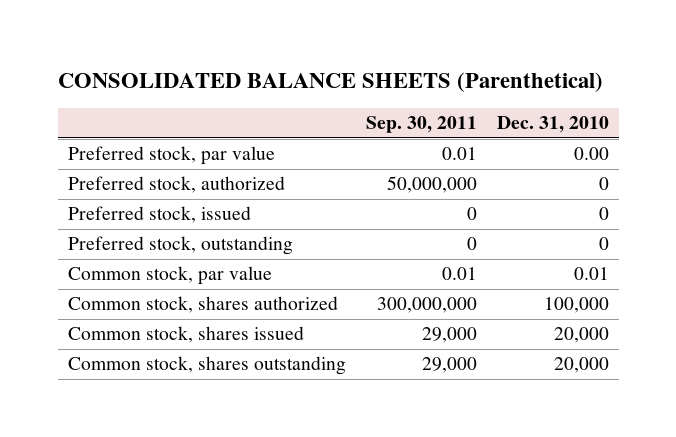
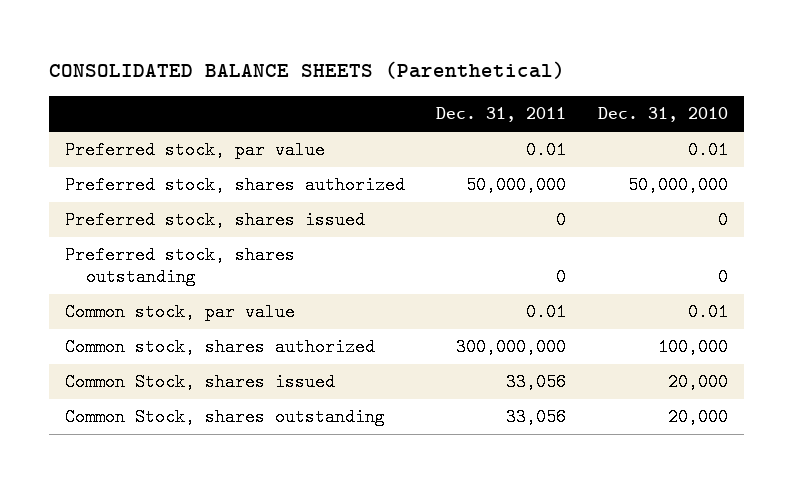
[365,116,477,134] Sep. 30, 2011 -> none
none -> [436,107,567,123] Dec. 31, 2011
[573,147,609,161] 0.00 -> [687,141,728,160] 0.01
[67,176,285,194] Preferred stock, authorized -> [64,176,405,195] Preferred stock, shares authorized
[598,177,609,191] 0 -> [627,176,728,195] 50,000,000
[67,206,251,224] Preferred stock, issued -> [64,211,365,230] Preferred stock, shares issued
[67,236,293,256] Preferred stock, outstanding -> [64,246,295,286] Preferred stock, shares outstanding
[67,326,304,344] Common stock, shares issued -> [64,373,335,392] Common Stock, shares issued
[67,356,346,376] Common stock, shares outstanding -> [64,408,385,427] Common Stock, shares outstanding

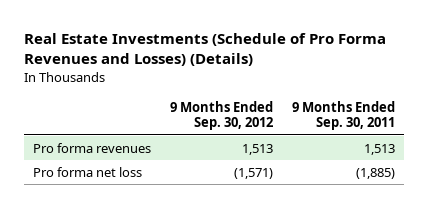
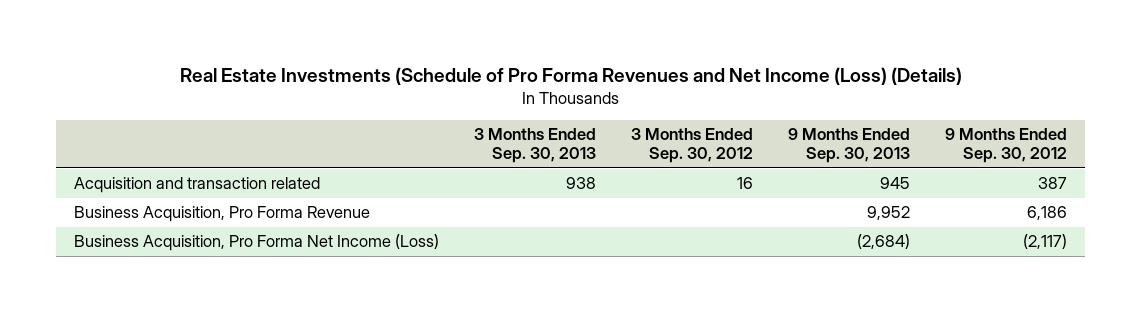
[23,32,386,67] Real Estate Investments (Schedule of Pro Forma Revenues and Losses) (Details) -> [179,66,962,85] Real Estate Investments (Schedule of Pro Forma Revenues and Net Income (Loss) (Details)
[291,100,395,131] 9 Months Ended Sep. 30, 2011 -> none
none -> [473,128,596,164] 3 Months Ended Sep. 30, 2013
none -> [631,128,754,164] 3 Months Ended Sep. 30, 2012
none -> [788,128,911,164] 9 Months Ended Sep. 30, 2013
none -> [73,177,320,194] Acquisition and transaction related
[32,142,151,153] Pro forma revenues -> [73,206,370,223] Business Acquisition, Pro Forma Revenue
[241,143,273,155] 1,513 -> [1027,206,1068,221] 6,186
[32,166,142,177] Pro forma net loss -> [73,234,439,252] Business Acquisition, Pro Forma Net Income (Loss)
[233,167,273,179] (1,571) -> [1023,234,1068,250] (2,117)

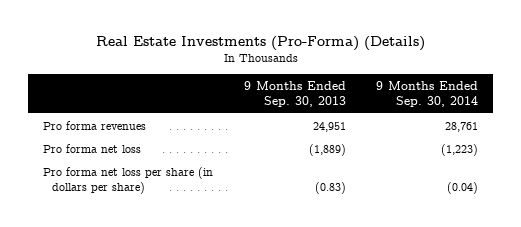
[179,66,962,85] Real Estate Investments (Schedule of Pro Forma Revenues and Net Income (Loss) (Details) -> [95,36,425,52] Real Estate Investments (Pro-Forma) (Details)
[473,128,596,164] 3 Months Ended Sep. 30, 2013 -> none
[631,128,754,164] 3 Months Ended Sep. 30, 2012 -> none
[945,128,1068,164] 9 Months Ended Sep. 30, 2012 -> none
none -> [376,81,479,108] 9 Months Ended Sep. 30, 2014
[73,177,320,194] Acquisition and transaction related -> none
[73,206,370,223] Business Acquisition, Pro Forma Revenue -> [43,120,147,130] Pro forma revenues
[867,206,911,221] 9,952 -> [312,121,346,132] 24,951
[73,234,439,252] Business Acquisition, Pro Forma Net Income (Loss) -> [43,143,142,153] Pro forma net loss
[857,234,911,250] (2,684) -> [308,143,346,156] (1,889)
none -> [43,166,214,194] Pro forma net loss per share (in dollars per share)

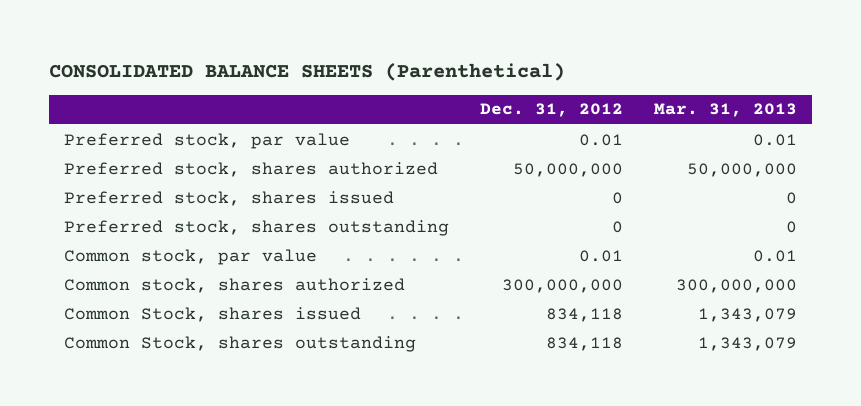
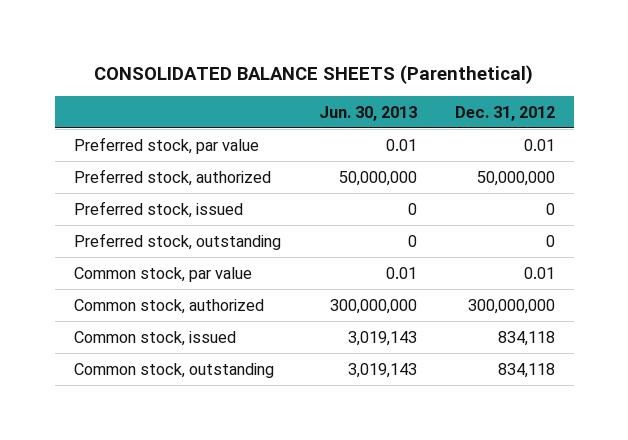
[653,103,797,118] Mar. 31, 2013 -> none
none -> [318,105,417,121] Jun. 30, 2013
[64,161,439,177] Preferred stock, shares authorized -> [73,168,271,186] Preferred stock, authorized
[64,190,395,206] Preferred stock, shares issued -> [73,200,243,218] Preferred stock, issued
[64,219,450,236] Preferred stock, shares outstanding -> [73,232,281,250] Preferred stock, outstanding
[64,277,406,293] Common stock, shares authorized -> [73,298,264,314] Common stock, authorized
[64,306,362,322] Common Stock, shares issued -> [73,330,236,346] Common stock, issued
[64,335,417,352] Common Stock, shares outstanding -> [73,362,274,378] Common stock, outstanding

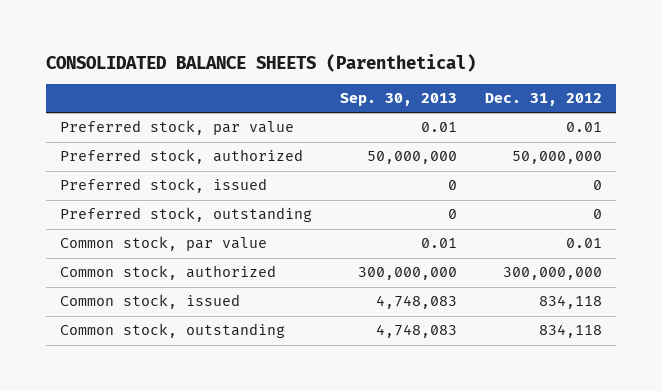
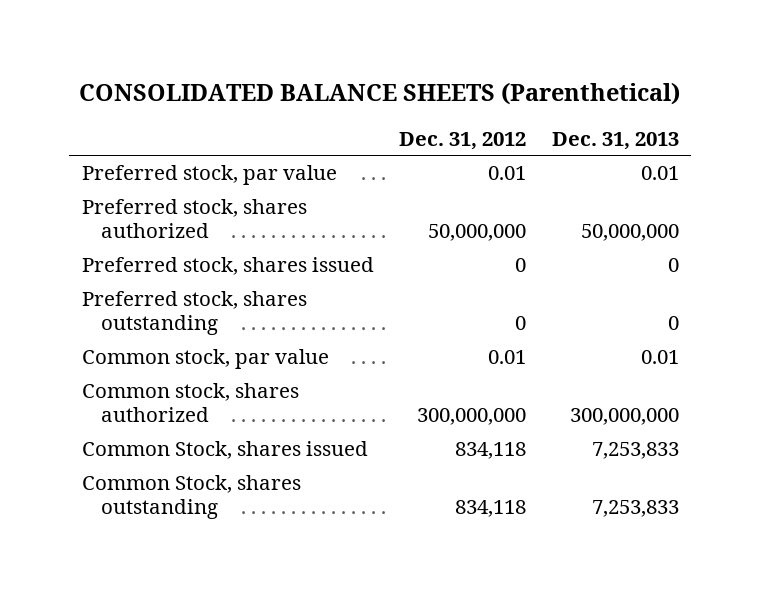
[340,93,458,107] Sep. 30, 2013 -> none
none -> [551,131,679,150] Dec. 31, 2013
[60,149,304,165] Preferred stock, authorized -> [81,199,307,239] Preferred stock, shares authorized
[60,178,268,194] Preferred stock, issued -> [81,257,374,276] Preferred stock, shares issued
[60,207,313,223] Preferred stock, outstanding -> [81,291,307,336] Preferred stock, shares outstanding
[60,265,277,281] Common stock, authorized -> [81,383,299,423] Common stock, shares authorized
[60,294,241,310] Common stock, issued -> [81,441,368,460] Common Stock, shares issued
[60,323,286,339] Common stock, outstanding -> [81,475,301,520] Common Stock, shares outstanding

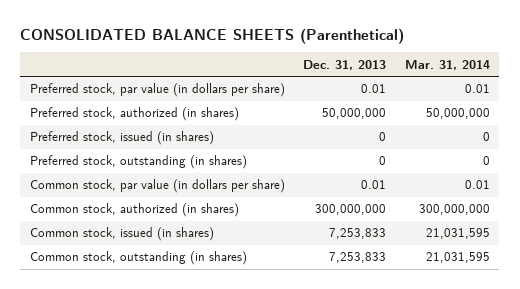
[399,131,527,150] Dec. 31, 2012 -> none
none -> [404,59,490,70] Mar. 31, 2014
[81,165,337,186] Preferred stock, par value -> [29,83,285,98] Preferred stock, par value (in dollars per share)
[81,199,307,239] Preferred stock, shares authorized -> [29,107,239,122] Preferred stock, authorized (in shares)
[81,257,374,276] Preferred stock, shares issued -> [29,131,214,146] Preferred stock, issued (in shares)
[81,291,307,336] Preferred stock, shares outstanding -> [29,155,247,170] Preferred stock, outstanding (in shares)
[81,349,329,370] Common stock, par value -> [29,179,285,194] Common stock, par value (in dollars per share)
[81,383,299,423] Common stock, shares authorized -> [29,203,239,218] Common stock, authorized (in shares)
[81,441,368,460] Common Stock, shares issued -> [29,227,214,242] Common stock, issued (in shares)
[81,475,301,520] Common Stock, shares outstanding -> [29,251,247,266] Common stock, outstanding (in shares)

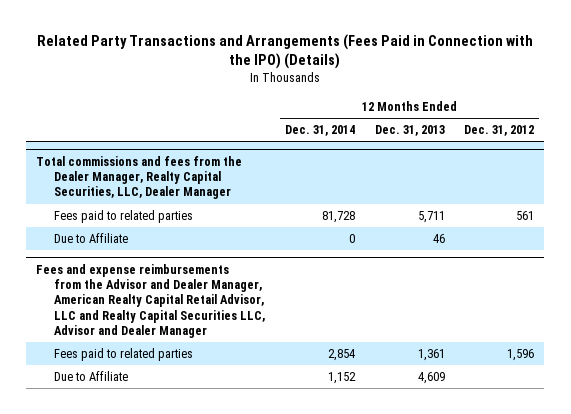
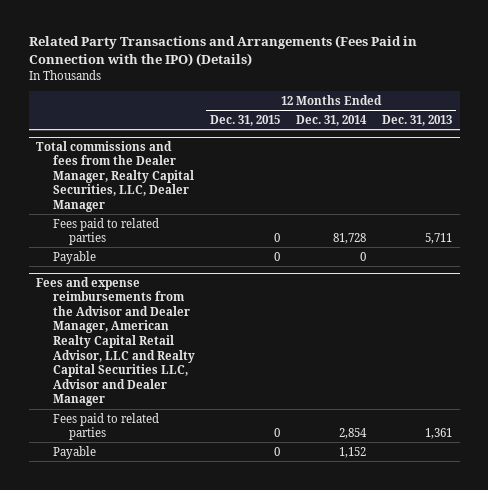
[464,125,535,137] Dec. 31, 2012 -> none
none -> [210,114,281,126] Dec. 31, 2015
[53,233,128,244] Due to Affiliate -> none
none -> [52,250,96,264] Payable
[53,371,128,382] Due to Affiliate -> none
none -> [52,445,96,459] Payable

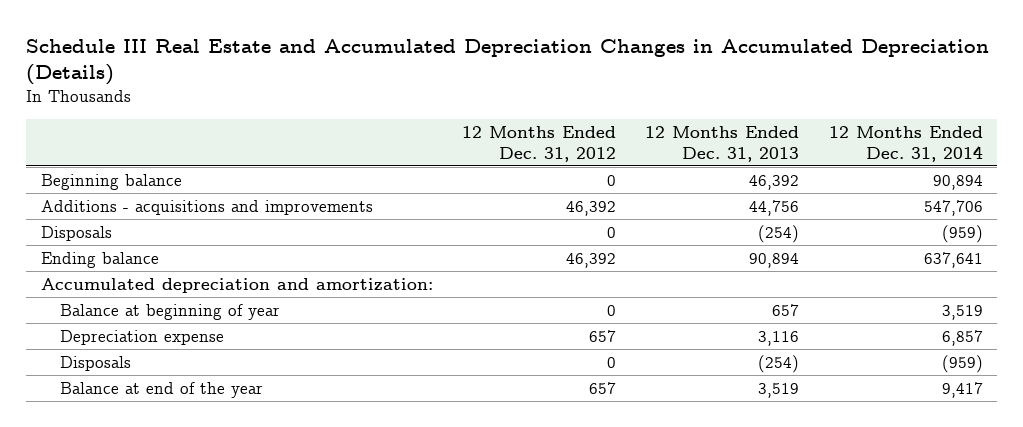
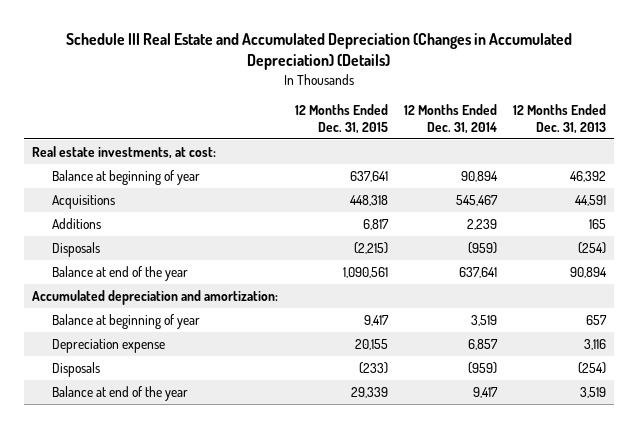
[25,38,989,86] Schedule III Real Estate and Accumulated Depreciation Changes in Accumulated Depreciation (Details) -> [66,33,573,71] Schedule III Real Estate and Accumulated Depreciation (Changes in Accumulated Depreciation) (Details)
[461,126,616,162] 12 Months Ended Dec. 31, 2012 -> none
none -> [294,103,388,134] 12 Months Ended Dec. 31, 2015
[40,199,373,215] Additions - acquisitions and improvements -> none
none -> [32,145,217,159] Real estate investments, at cost:
[40,173,182,190] Beginning balance -> [51,169,200,185] Balance at beginning of year
none -> [51,194,115,209] Acquisitions
none -> [51,217,101,229] Additions
[40,251,159,268] Ending balance -> [51,265,188,281] Balance at end of the year

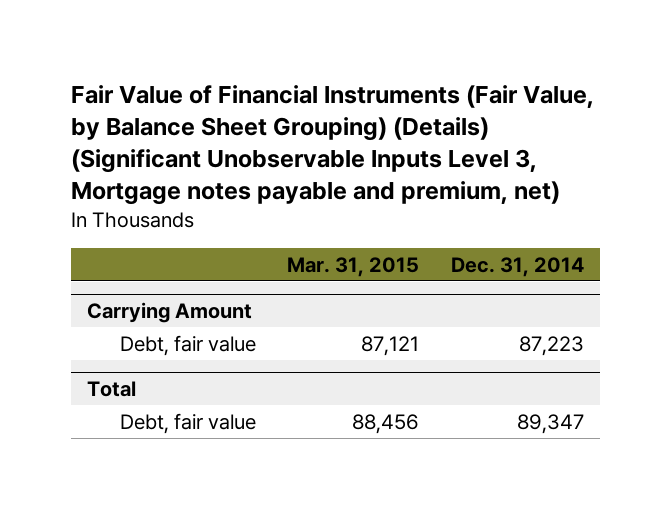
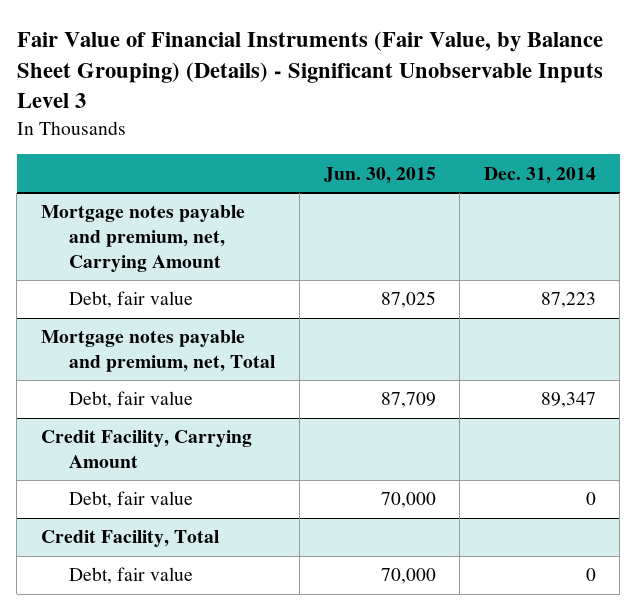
[70,85,594,206] Fair Value of Financial Instruments (Fair Value, by Balance Sheet Grouping) (Details) (Significant Unobservable Inputs Level 3, Mortgage notes payable and premium, net) -> [16,31,603,109] Fair Value of Financial Instruments (Fair Value, by Balance Sheet Grouping) (Details) - Significant Unobservable Inputs Level 3
[287,256,420,277] Mar. 31, 2015 -> none
none -> [323,166,436,184] Jun. 30, 2015
[86,301,252,323] Carrying Amount -> none
none -> [40,205,245,272] Mortgage notes payable and premium, net, Carrying Amount
[86,380,136,397] Total -> none
none -> [40,330,276,373] Mortgage notes payable and premium, net, Total
none -> [40,430,252,469] Credit Facility, Carrying Amount
none -> [69,491,194,509] Debt, fair value
none -> [40,530,219,548] Credit Facility, Total
none -> [69,567,194,585] Debt, fair value

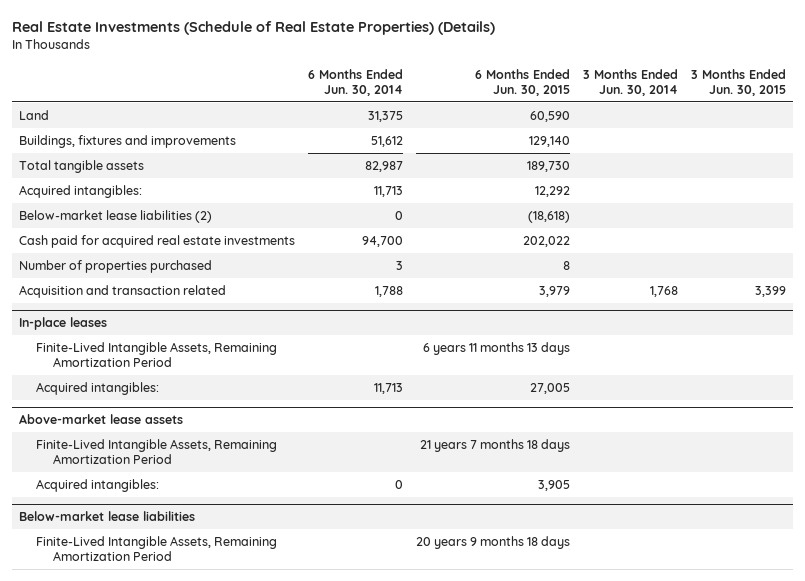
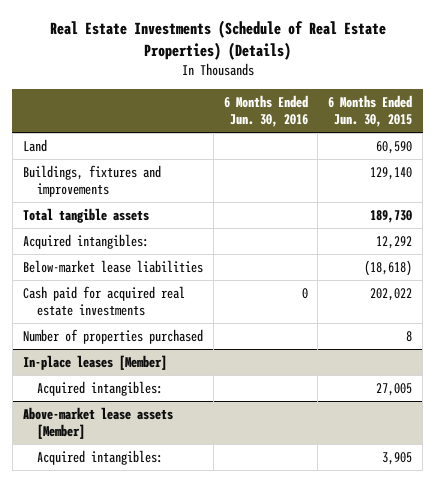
[307,68,403,96] 6 Months Ended Jun. 30, 2014 -> none
[582,68,678,96] 3 Months Ended Jun. 30, 2014 -> none
[691,68,787,96] 3 Months Ended Jun. 30, 2015 -> none
none -> [223,95,308,128] 6 Months Ended Jun. 30, 2016
[18,209,212,223] Below-market lease liabilities (2) -> [22,260,203,274] Below-market lease liabilities
[18,284,226,298] Acquisition and transaction related -> none
[35,341,277,367] Finite-Lived Intangible Assets, Remaining Amortization Period -> none
[18,317,107,331] In-place leases -> [22,355,167,371] In-place leases [Member]
[35,438,277,464] Finite-Lived Intangible Assets, Remaining Amortization Period -> none
[18,414,183,425] Above-market lease assets -> [22,407,173,440] Above-market lease assets [Member]
[18,511,195,522] Below-market lease liabilities -> none
[35,535,277,561] Finite-Lived Intangible Assets, Remaining Amortization Period -> none

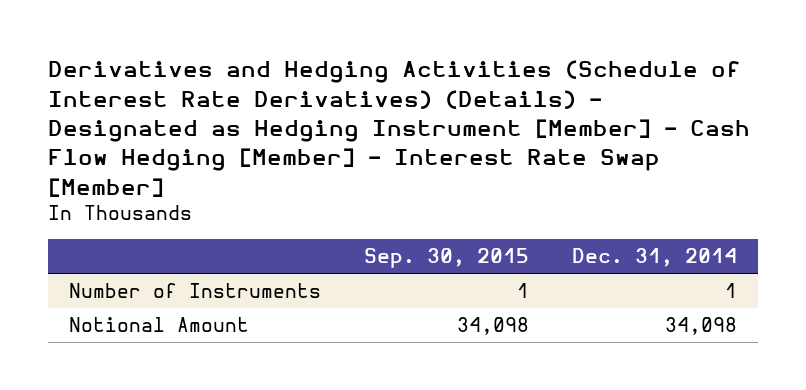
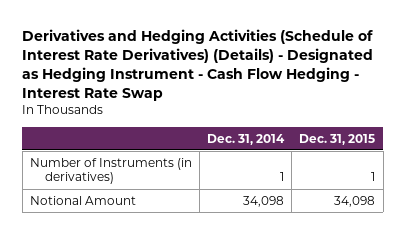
[47,60,750,197] Derivatives and Hedging Activities (Schedule of Interest Rate Derivatives) (Details) - Designated as Hedging Instrument [Member] - Cash Flow Hedging [Member] - Interest Rate Swap [Member] -> [22,28,374,101] Derivatives and Hedging Activities (Schedule of Interest Rate Derivatives) (Details) - Designated as Hedging Instrument - Cash Flow Hedging - Interest Rate Swap
[363,248,529,269] Sep. 30, 2015 -> none
none -> [299,133,376,145] Dec. 31, 2015
[69,283,322,299] Number of Instruments -> [29,157,192,185] Number of Instruments (in derivatives)

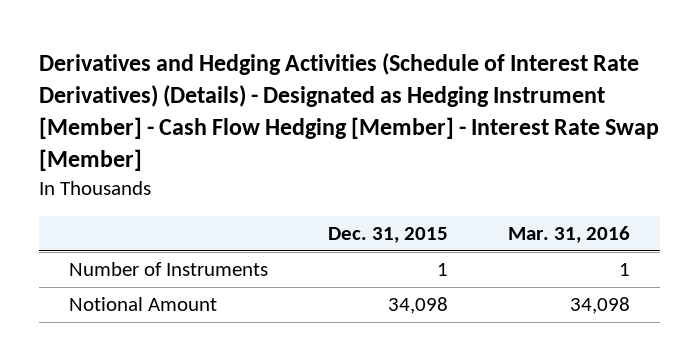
[22,28,374,101] Derivatives and Hedging Activities (Schedule of Interest Rate Derivatives) (Details) - Designated as Hedging Instrument - Cash Flow Hedging - Interest Rate Swap -> [39,53,660,172] Derivatives and Hedging Activities (Schedule of Interest Rate Derivatives) (Details) - Designated as Hedging Instrument [Member] - Cash Flow Hedging [Member] - Interest Rate Swap [Member]
[207,133,286,145] Dec. 31, 2014 -> none
none -> [508,226,631,244] Mar. 31, 2016
[29,157,192,185] Number of Instruments (in derivatives) -> [69,262,269,277] Number of Instruments

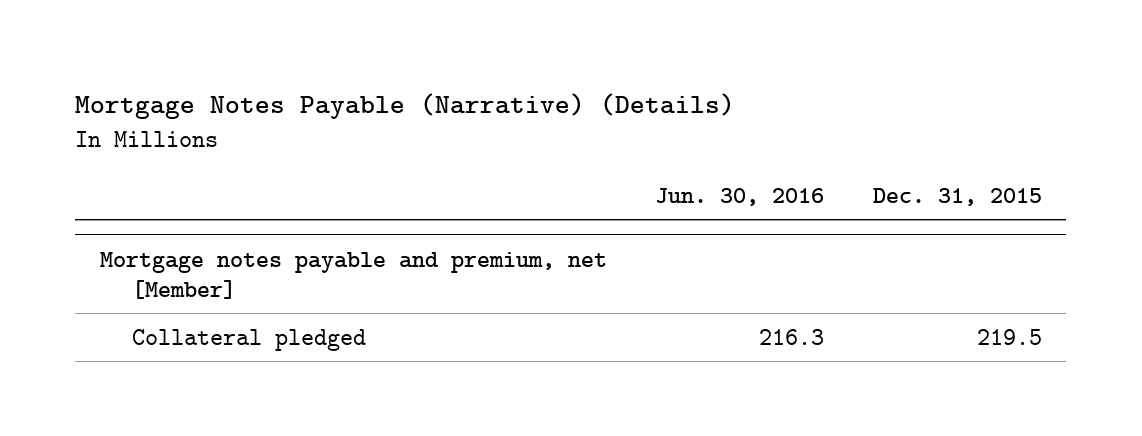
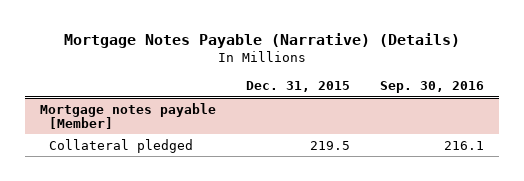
[655,187,825,206] Jun. 30, 2016 -> none
none -> [379,81,484,94] Sep. 30, 2016
[99,251,607,299] Mortgage notes payable and premium, net [Member] -> [40,102,217,130] Mortgage notes payable [Member]

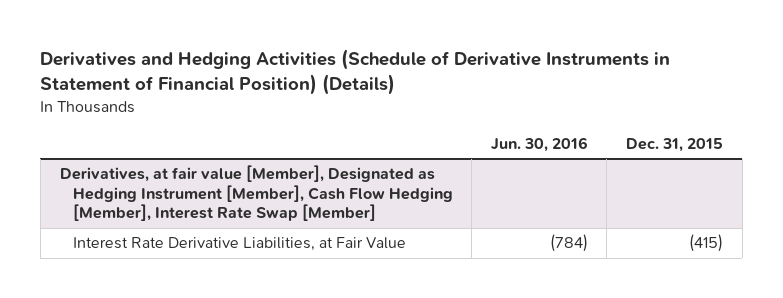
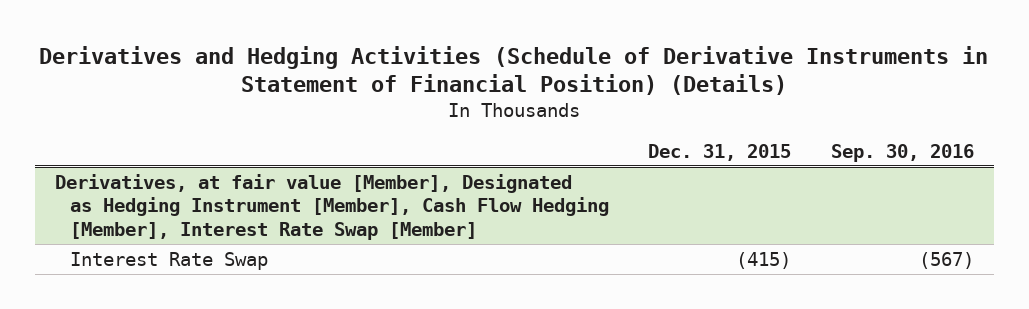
[490,136,588,152] Jun. 30, 2016 -> none
none -> [831,143,975,162] Sep. 30, 2016
[72,237,406,252] Interest Rate Derivative Liabilities, at Fair Value -> [69,251,268,270] Interest Rate Swap

